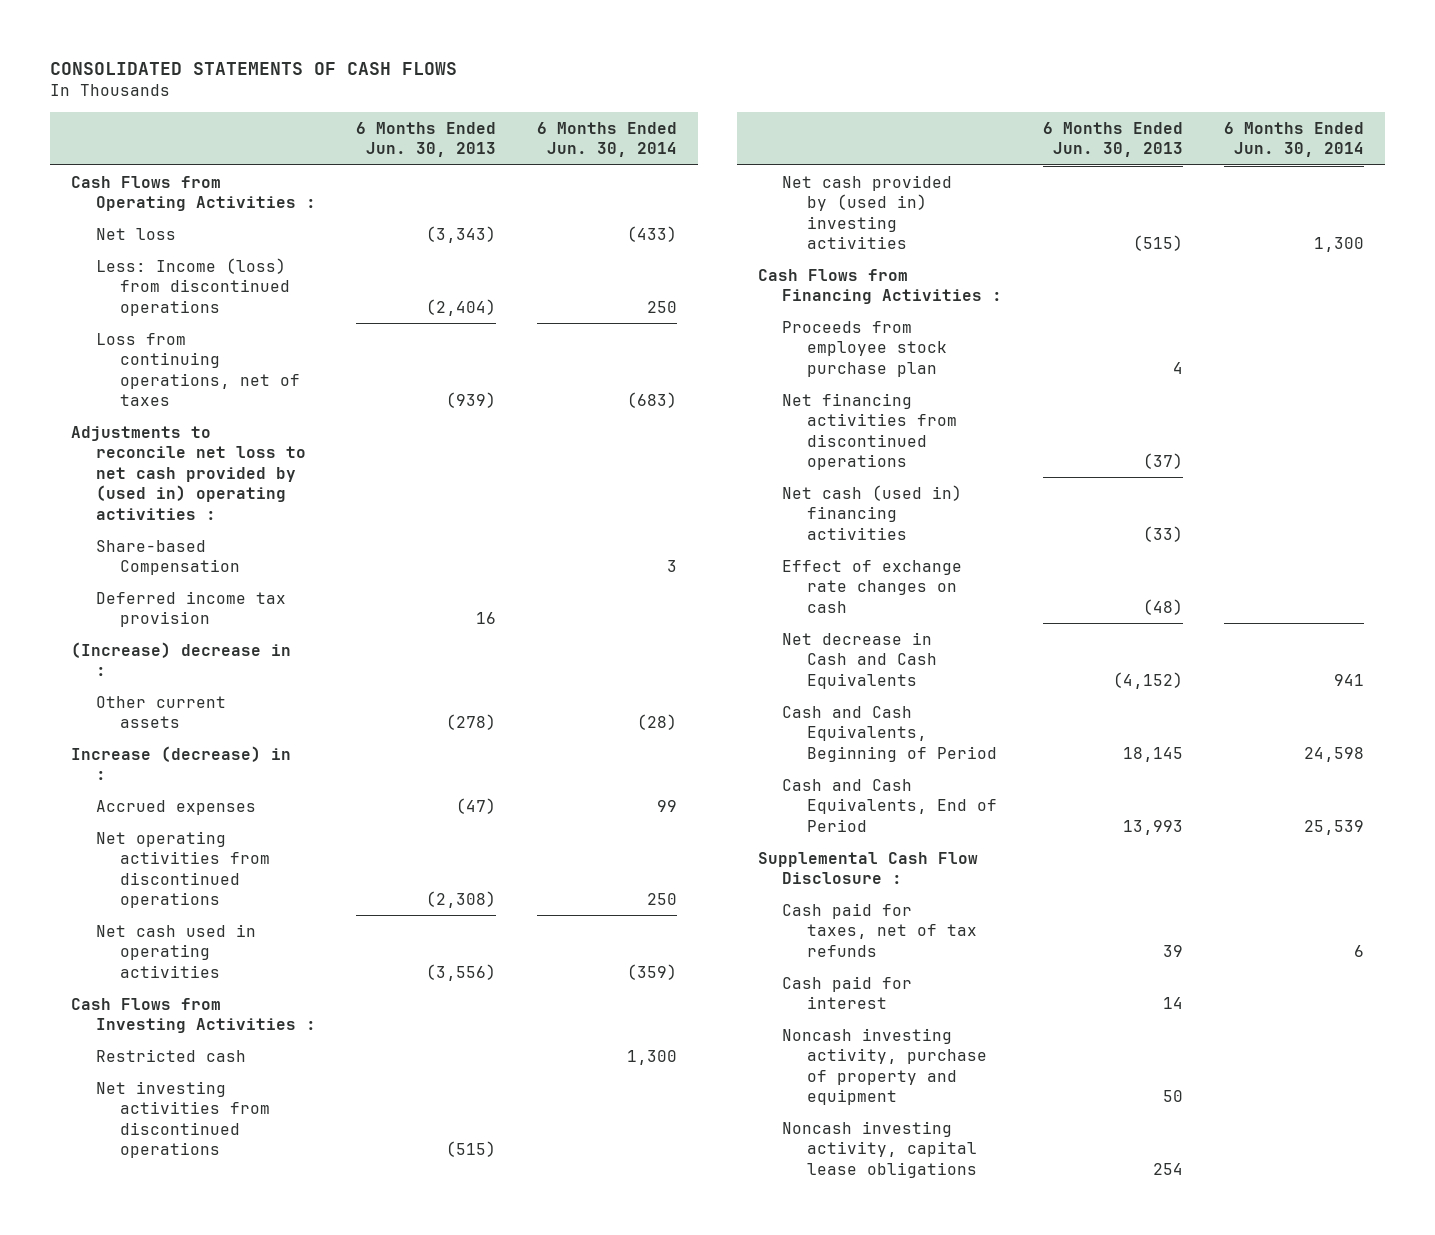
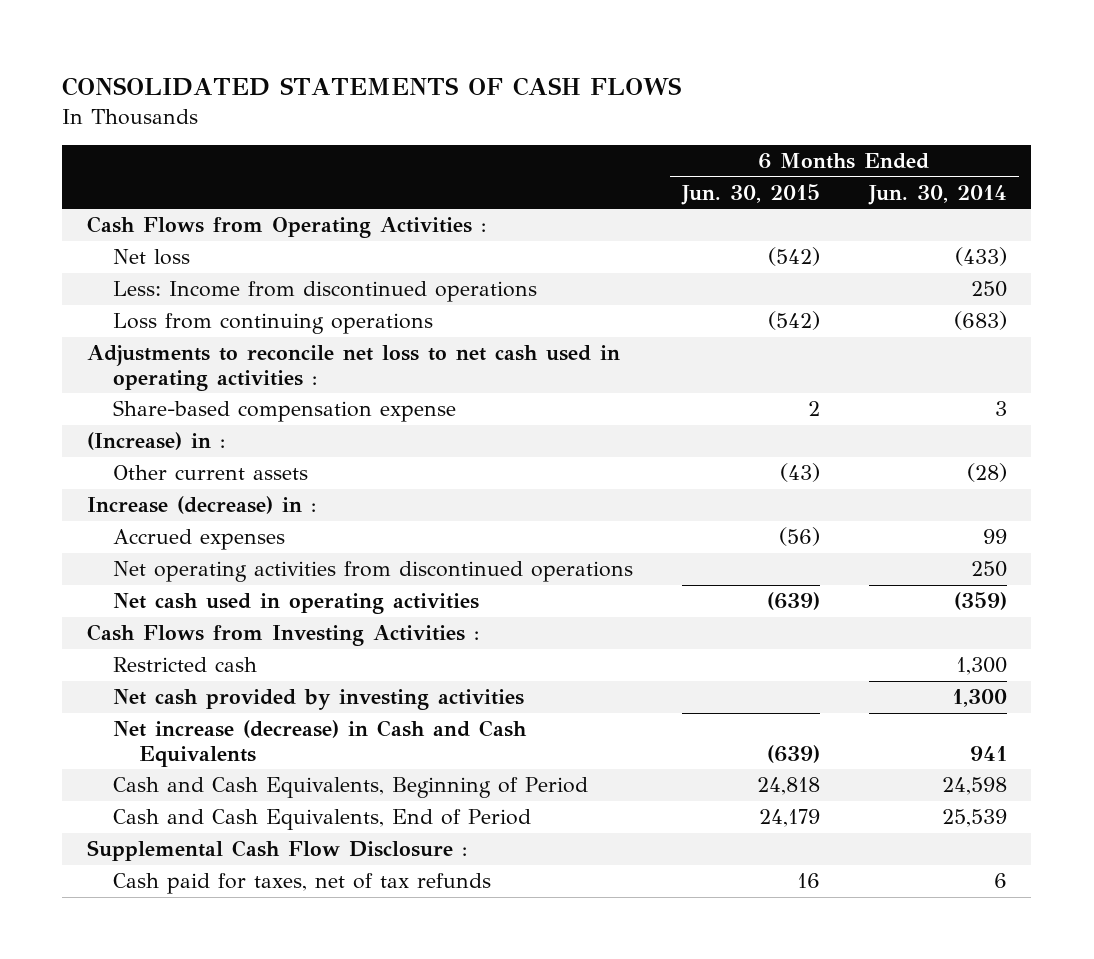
[356,121,497,158] 6 Months Ended Jun. 30, 2013 -> none
none -> [680,183,820,205] Jun. 30, 2015
[95,590,286,628] Deferred income tax provision -> none
[95,257,291,316] Less: Income (loss) from discontinued operations -> [112,281,537,303] Less: Income from discontinued operations
[95,332,301,407] Loss from continuing operations, net of taxes -> [112,313,433,335] Loss from continuing operations
[70,425,306,520] Adjustments to reconcile net loss to net cash provided by (used in) operating activities : -> [86,345,620,392] Adjustments to reconcile net loss to net cash used in operating activities :
[95,539,241,576] Share-based Compensation -> [112,400,456,423] Share-based compensation expense
[70,641,291,677] (Increase) decrease in : -> [86,432,225,451] (Increase) in :
[95,1080,271,1159] Net investing activities from discontinued operations -> none
[757,268,1003,305] Cash Flows from Financing Activities : -> none
[782,320,948,377] Proceeds from employee stock purchase plan -> none
[782,392,958,471] Net financing activities from discontinued operations -> none
[782,484,963,540] Net cash (used in) financing activities -> none
[782,559,963,613] Effect of exchange rate changes on cash -> none
[782,174,953,250] Net cash provided by (used in) investing activities -> [112,689,524,711] Net cash provided by investing activities
[782,631,938,689] Net decrease in Cash and Cash Equivalents -> [112,720,527,768] Net increase (decrease) in Cash and Cash Equivalents
[782,975,913,1010] Cash paid for interest -> none
[782,1027,988,1106] Noncash investing activity, purchase of property and equipment -> none
[782,1120,978,1178] Noncash investing activity, capital lease obligations -> none

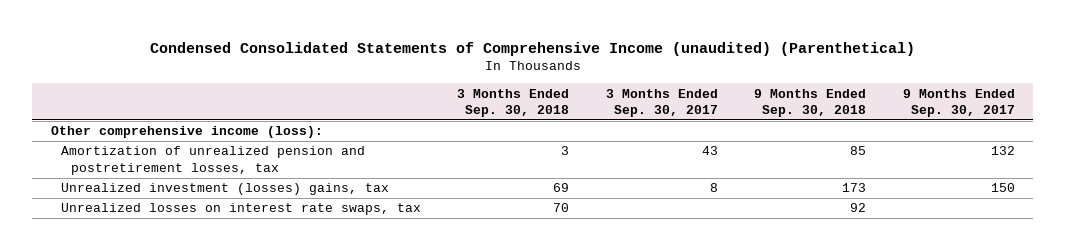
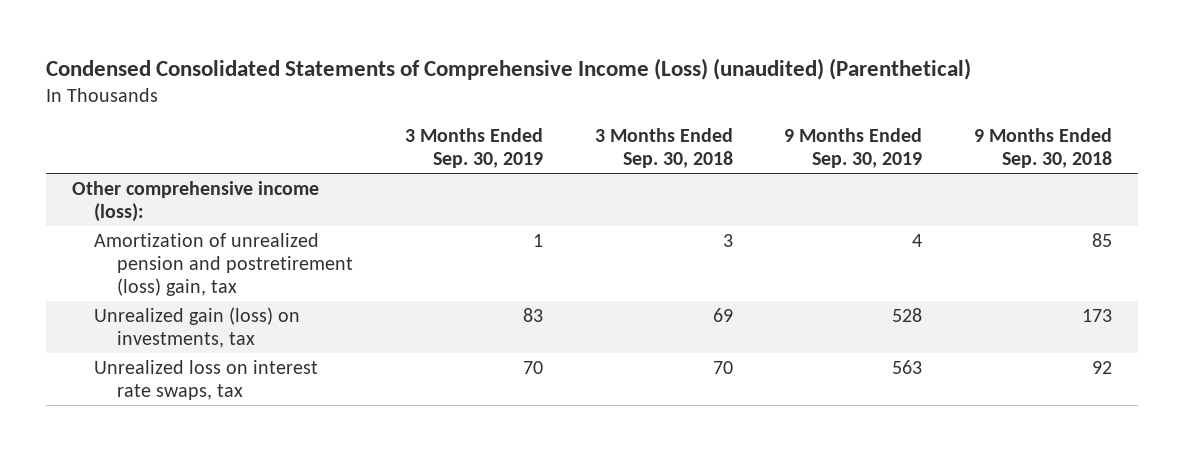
[149,41,915,56] Condensed Consolidated Statements of Comprehensive Income (unaudited) (Parenthetical) -> [45,57,971,80] Condensed Consolidated Statements of Comprehensive Income (Loss) (unaudited) (Parenthetical)
[605,88,718,118] 3 Months Ended Sep. 30, 2017 -> none
[902,88,1015,118] 9 Months Ended Sep. 30, 2017 -> none
none -> [404,127,543,169] 3 Months Ended Sep. 30, 2019
none -> [784,127,923,169] 9 Months Ended Sep. 30, 2019
[60,146,365,175] Amortization of unrealized pension and postretirement losses, tax -> [94,232,354,296] Amortization of unrealized pension and postretirement (loss) gain, tax
[60,183,389,196] Unrealized investment (losses) gains, tax -> [94,306,301,348] Unrealized gain (loss) on investments, tax
[60,203,421,216] Unrealized losses on interest rate swaps, tax -> [94,359,319,400] Unrealized loss on interest rate swaps, tax

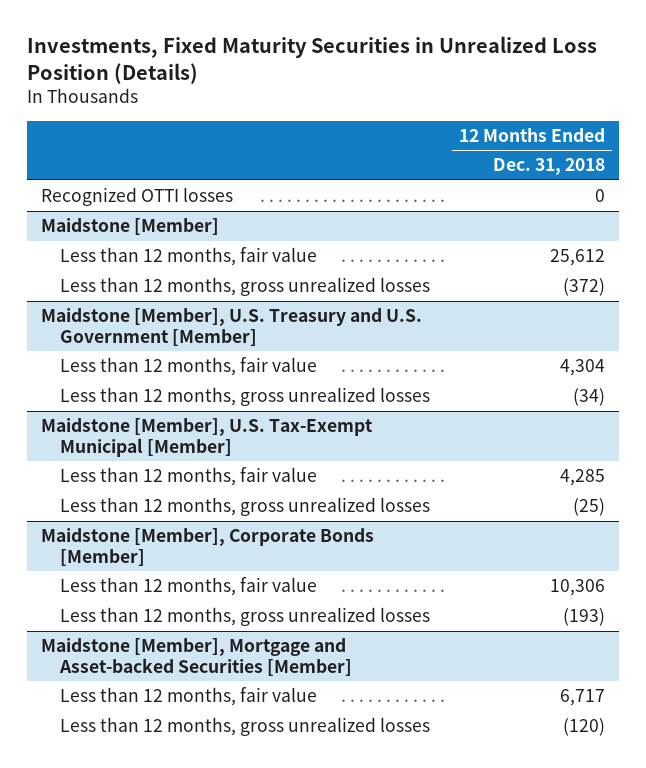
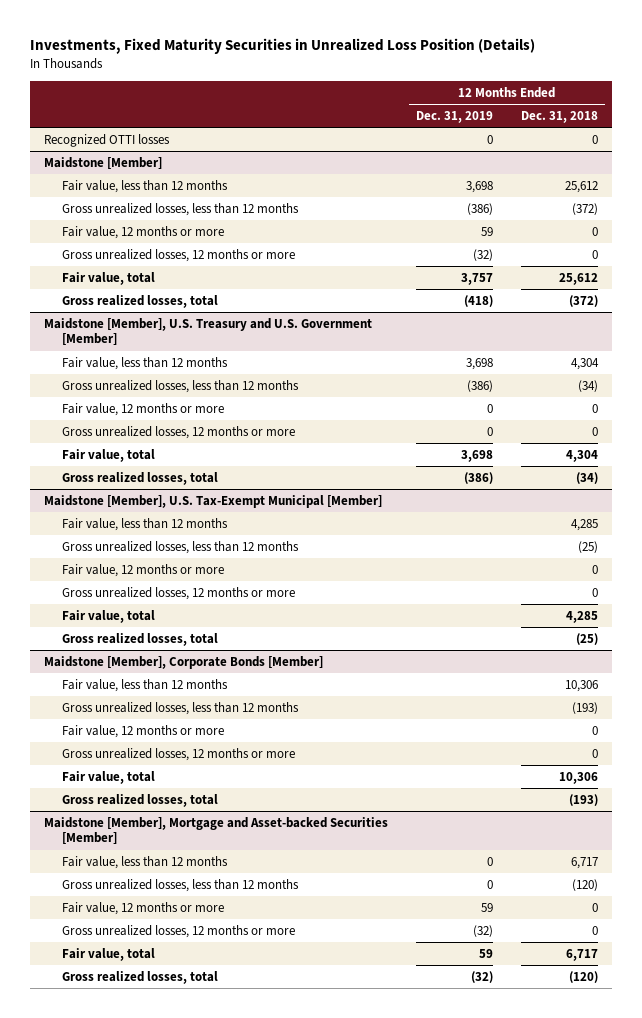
none -> [415,110,493,123] Dec. 31, 2019
[60,247,318,267] Less than 12 months, fair value -> [62,179,229,193] Fair value, less than 12 months
[60,277,431,297] Less than 12 months, gross unrealized losses -> [62,202,300,216] Gross unrealized losses, less than 12 months
none -> [62,225,225,239] Fair value, 12 months or more
none -> [62,248,296,262] Gross unrealized losses, 12 months or more
none -> [62,271,156,285] Fair value, total
none -> [62,294,219,308] Gross realized losses, total
[60,357,318,377] Less than 12 months, fair value -> [62,356,229,370] Fair value, less than 12 months
[60,387,431,407] Less than 12 months, gross unrealized losses -> [62,379,300,393] Gross unrealized losses, less than 12 months
none -> [62,402,225,416] Fair value, 12 months or more
none -> [62,425,296,439] Gross unrealized losses, 12 months or more
none -> [62,448,156,462] Fair value, total
none -> [62,471,219,485] Gross realized losses, total
[60,467,318,487] Less than 12 months, fair value -> [62,517,229,531] Fair value, less than 12 months
[60,497,431,517] Less than 12 months, gross unrealized losses -> [62,540,300,554] Gross unrealized losses, less than 12 months
none -> [62,563,225,577] Fair value, 12 months or more
none -> [62,586,296,600] Gross unrealized losses, 12 months or more
none -> [62,609,156,623] Fair value, total
none -> [62,632,219,646] Gross realized losses, total
[60,577,318,597] Less than 12 months, fair value -> [62,678,229,692] Fair value, less than 12 months
[60,607,431,627] Less than 12 months, gross unrealized losses -> [62,701,300,715] Gross unrealized losses, less than 12 months
none -> [62,724,225,738] Fair value, 12 months or more
none -> [62,747,296,761] Gross unrealized losses, 12 months or more
none -> [62,770,156,784] Fair value, total
none -> [62,793,219,807] Gross realized losses, total
[60,687,318,707] Less than 12 months, fair value -> [62,855,229,869] Fair value, less than 12 months
[60,717,431,737] Less than 12 months, gross unrealized losses -> [62,878,300,892] Gross unrealized losses, less than 12 months
none -> [62,901,225,915] Fair value, 12 months or more
none -> [62,924,296,938] Gross unrealized losses, 12 months or more
none -> [62,947,156,961] Fair value, total
none -> [62,970,219,984] Gross realized losses, total

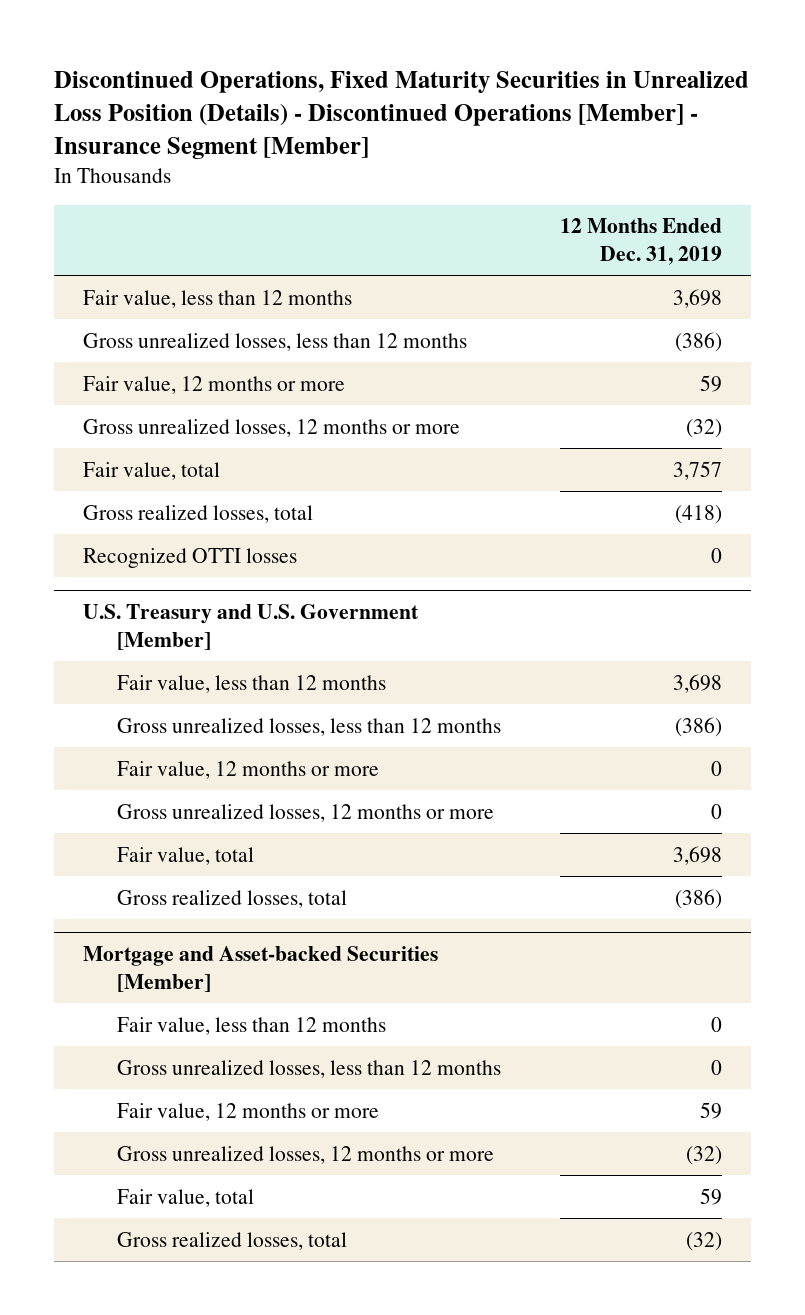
[29,38,535,55] Investments, Fixed Maturity Securities in Unrealized Loss Position (Details) -> [54,70,750,160] Discontinued Operations, Fixed Maturity Securities in Unrealized Loss Position (Details) - Discontinued Operations [Member] - Insurance Segment [Member]
[521,110,599,123] Dec. 31, 2018 -> none
[43,156,162,169] Maidstone [Member] -> none
[43,133,170,147] Recognized OTTI losses -> [83,547,298,568] Recognized OTTI losses
[43,317,372,346] Maidstone [Member], U.S. Treasury and U.S. Government [Member] -> [83,604,420,650] U.S. Treasury and U.S. Government [Member]
[43,494,382,508] Maidstone [Member], U.S. Tax-Exempt Municipal [Member] -> none
[62,517,229,531] Fair value, less than 12 months -> none
[62,540,300,554] Gross unrealized losses, less than 12 months -> none
[62,563,225,577] Fair value, 12 months or more -> none
[62,586,296,600] Gross unrealized losses, 12 months or more -> none
[62,609,156,623] Fair value, total -> none
[62,632,219,646] Gross realized losses, total -> none
[43,655,323,669] Maidstone [Member], Corporate Bonds [Member] -> none
[62,678,229,692] Fair value, less than 12 months -> none
[62,701,300,715] Gross unrealized losses, less than 12 months -> none
[62,724,225,738] Fair value, 12 months or more -> none
[62,747,296,761] Gross unrealized losses, 12 months or more -> none
[62,770,156,784] Fair value, total -> none
[62,793,219,807] Gross realized losses, total -> none
[43,816,388,845] Maidstone [Member], Mortgage and Asset-backed Securities [Member] -> [83,946,439,992] Mortgage and Asset-backed Securities [Member]

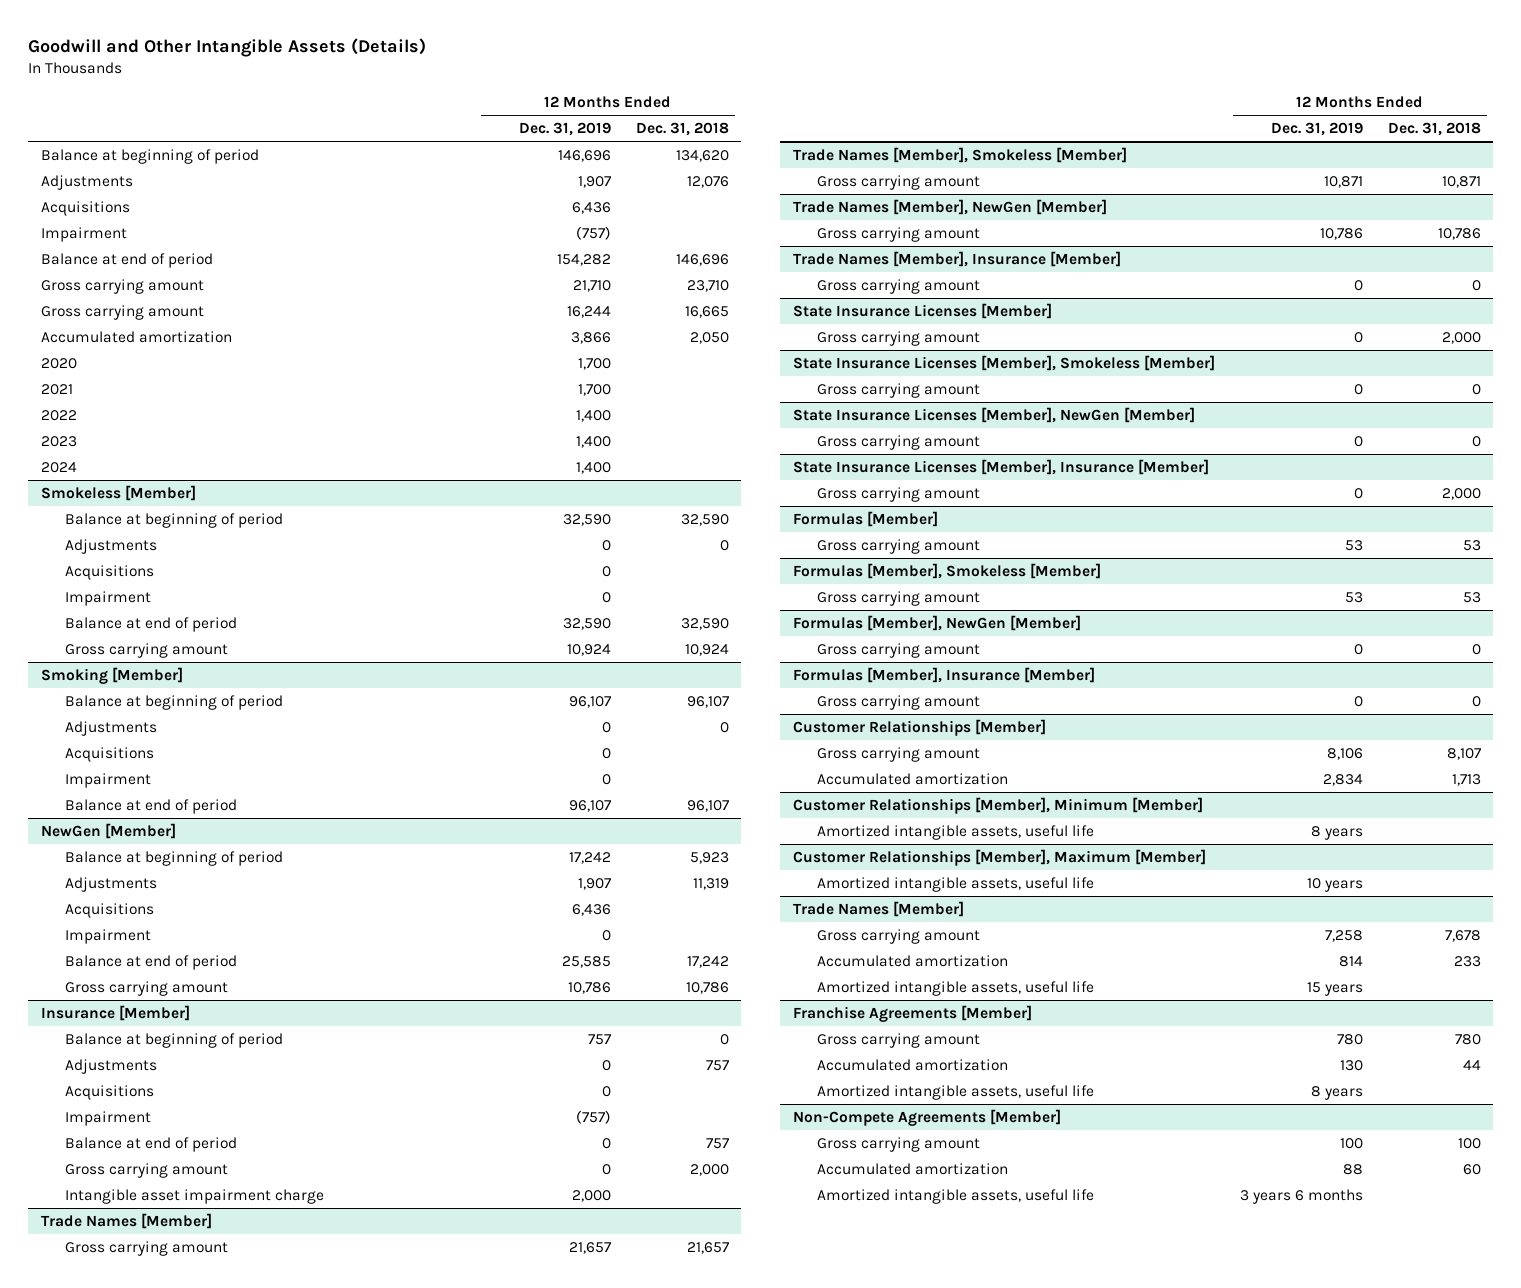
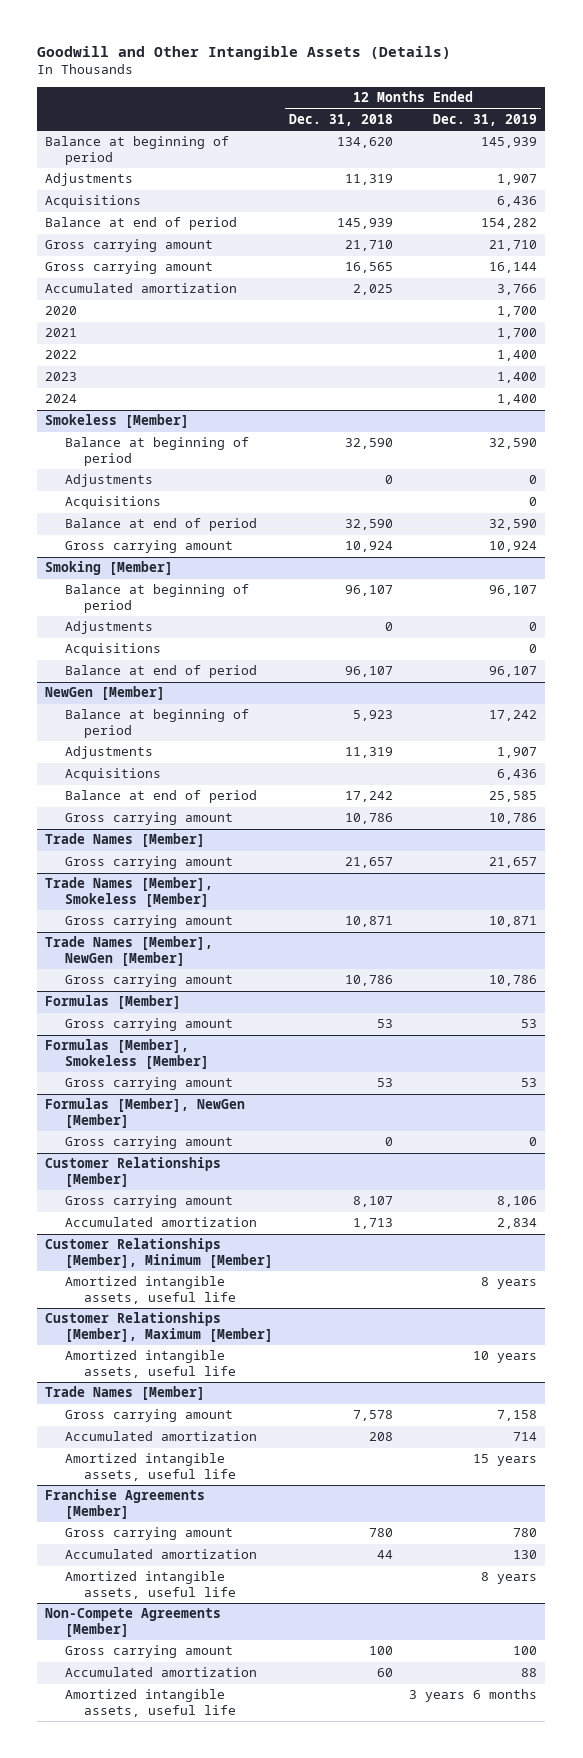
[557,150,611,163] 146,696 -> [481,137,538,149] 145,939
[686,176,729,189] 12,076 -> [344,174,393,186] 11,319
[40,227,127,243] Impairment -> none
[675,254,729,267] 146,696 -> [336,218,393,230] 145,939
[686,280,729,293] 23,710 -> [344,240,393,252] 21,710
[566,306,611,319] 16,244 -> [489,262,538,274] 16,144
[684,306,729,319] 16,665 -> [344,262,393,274] 16,565
[570,332,611,345] 3,866 -> [497,284,538,296] 3,766
[689,332,729,345] 2,050 -> [352,284,393,296] 2,025
[64,591,151,607] Impairment -> none
[64,773,151,789] Impairment -> none
[64,929,151,945] Impairment -> none
[40,1005,190,1022] Insurance [Member] -> none
[64,1033,283,1049] Balance at beginning of period -> none
[64,1059,157,1075] Adjustments -> none
[64,1085,154,1101] Acquisitions -> none
[64,1111,151,1127] Impairment -> none
[64,1137,237,1153] Balance at end of period -> none
[64,1163,228,1179] Gross carrying amount -> none
[64,1189,324,1205] Intangible asset impairment charge -> none
[792,251,1121,268] Trade Names [Member], Insurance [Member] -> none
[816,279,980,295] Gross carrying amount -> none
[792,303,1052,320] State Insurance Licenses [Member] -> none
[816,331,980,347] Gross carrying amount -> none
[792,355,1215,372] State Insurance Licenses [Member], Smokeless [Member] -> none
[816,383,980,399] Gross carrying amount -> none
[792,407,1195,424] State Insurance Licenses [Member], NewGen [Member] -> none
[816,435,980,451] Gross carrying amount -> none
[792,459,1209,476] State Insurance Licenses [Member], Insurance [Member] -> none
[816,487,980,503] Gross carrying amount -> none
[792,667,1095,684] Formulas [Member], Insurance [Member] -> none
[816,695,980,711] Gross carrying amount -> none
[1324,930,1363,943] 7,258 -> [497,1410,538,1422] 7,158
[1444,930,1481,943] 7,678 -> [352,1410,393,1422] 7,578
[1338,956,1363,968] 814 -> [513,1432,538,1442] 714
[1453,956,1481,968] 233 -> [368,1432,393,1442] 208

